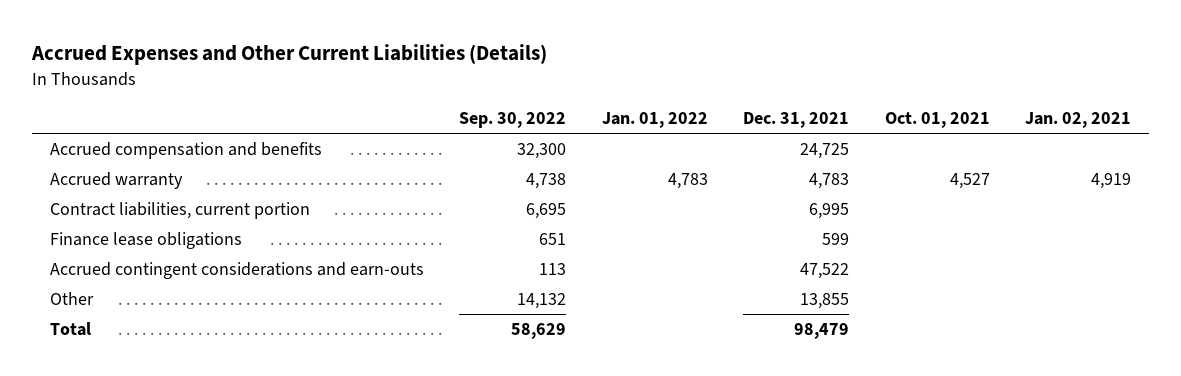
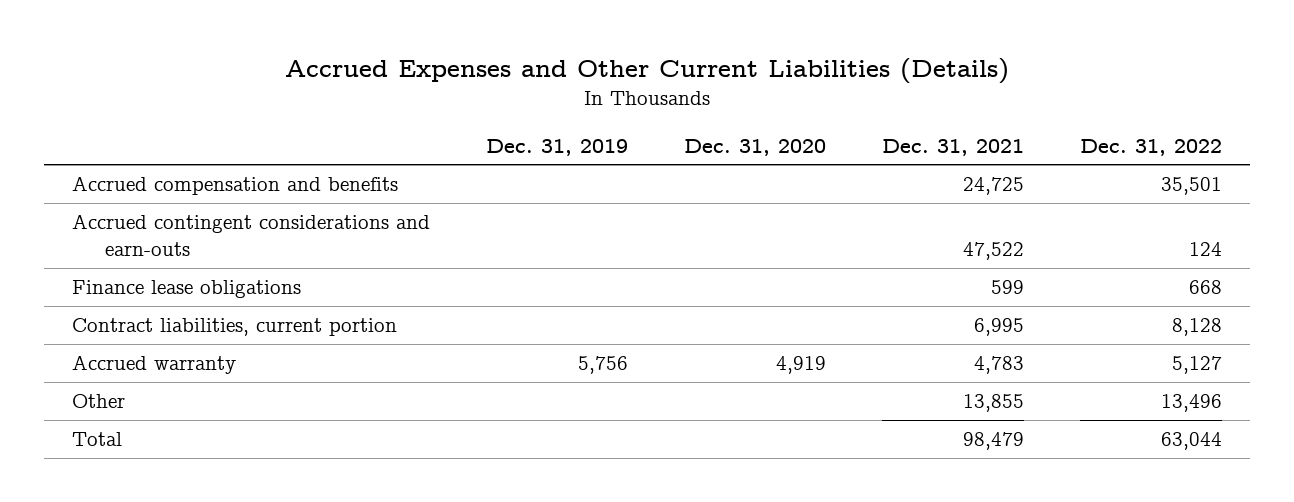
[459,112,567,129] Sep. 30, 2022 -> none
[601,112,708,129] Jan. 01, 2022 -> none
[884,112,990,129] Oct. 01, 2021 -> none
[1025,112,1132,129] Jan. 02, 2021 -> none
none -> [486,138,629,156] Dec. 31, 2019
none -> [684,138,827,156] Dec. 31, 2020
none -> [1080,138,1223,156] Dec. 31, 2022
[49,232,242,250] Finance lease obligations -> [72,280,302,299] Finance lease obligations
[49,202,310,220] Contract liabilities, current portion -> [72,318,398,337] Contract liabilities, current portion
[49,172,183,190] Accrued warranty -> [72,355,237,375] Accrued warranty

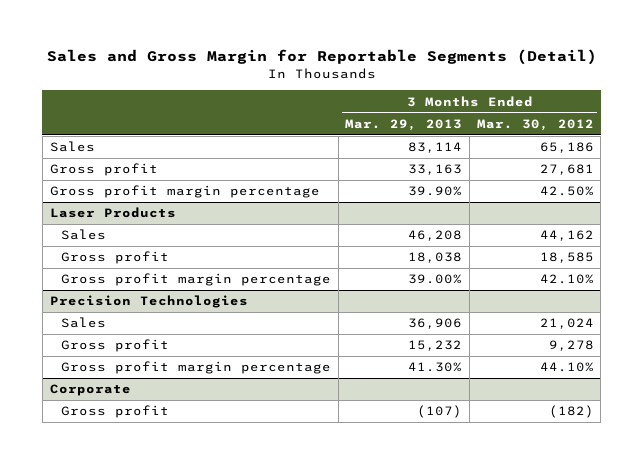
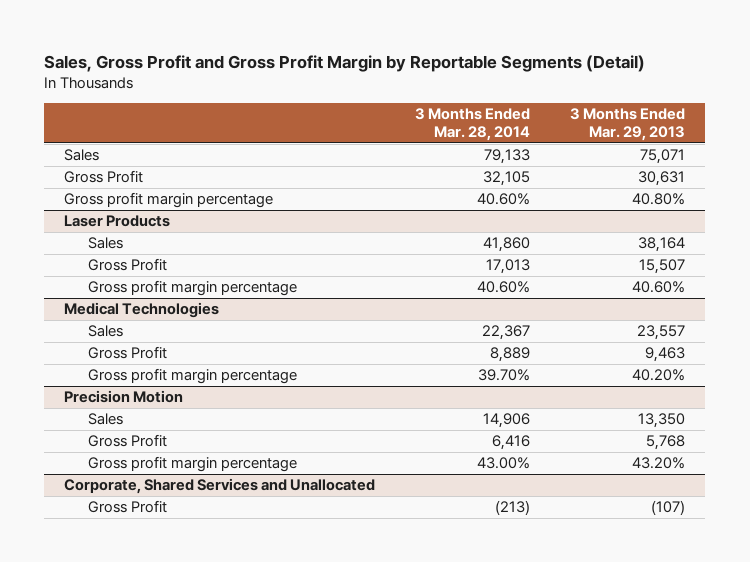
[46,49,597,66] Sales and Gross Margin for Reportable Segments (Detail) -> [44,54,646,72] Sales, Gross Profit and Gross Profit Margin by Reportable Segments (Detail)
[476,118,594,131] Mar. 30, 2012 -> none
none -> [415,108,531,142] 3 Months Ended Mar. 28, 2014
[408,142,463,154] 83,114 -> [640,149,686,165] 75,071
[49,163,158,177] Gross profit -> [64,170,144,184] Gross Profit
[408,164,463,176] 33,163 -> [638,171,686,187] 30,631
[408,186,463,197] 39.90% -> [632,193,686,206] 40.80%
[49,295,248,309] Precision Technologies -> none
[49,384,131,397] Corporate -> none
[408,230,463,242] 46,208 -> [638,237,686,253] 38,164
[61,251,170,265] Gross profit -> [88,258,168,272] Gross Profit
[408,252,463,264] 18,038 -> [639,259,686,275] 15,507
[408,274,463,285] 39.00% -> [632,281,686,294] 40.60%
none -> [64,302,220,319] Medical Technologies
[408,318,463,330] 36,906 -> [637,325,686,341] 23,557
[61,339,170,353] Gross profit -> [88,346,168,360] Gross Profit
[408,340,463,352] 15,232 -> [645,347,686,363] 9,463
[408,362,463,373] 41.30% -> [632,369,686,382] 40.20%
none -> [64,390,184,404] Precision Motion
none -> [88,413,124,426] Sales
[61,405,170,419] Gross profit -> [88,434,168,448] Gross Profit
[417,405,463,419] (107) -> [646,435,686,451] 5,768
none -> [88,456,298,473] Gross profit margin percentage
none -> [64,478,376,495] Corporate, Shared Services and Unallocated
none -> [88,500,168,514] Gross Profit

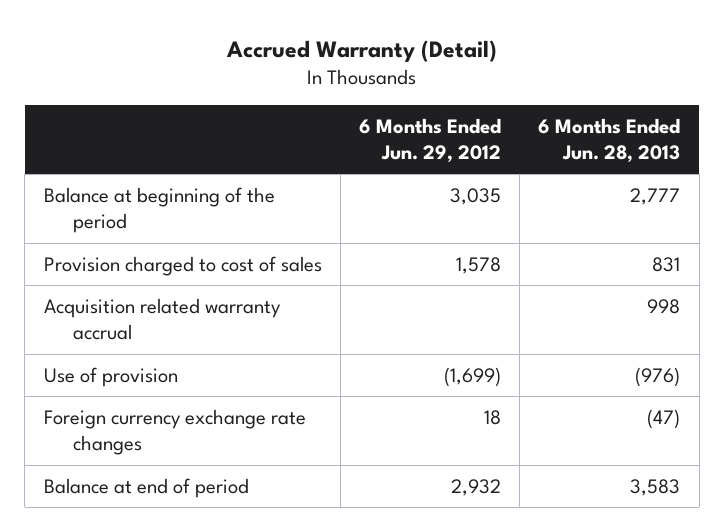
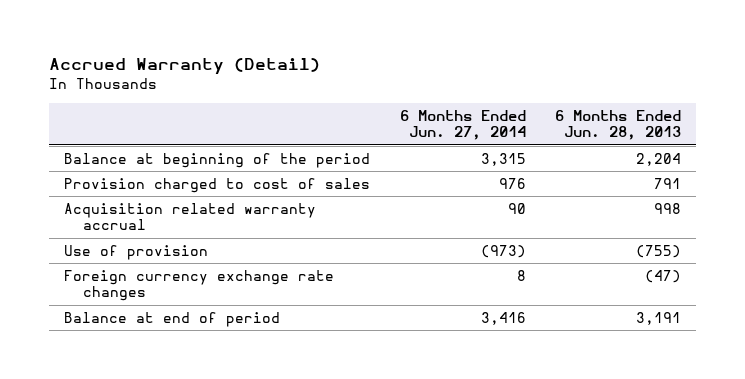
[359,117,502,163] 6 Months Ended Jun. 29, 2012 -> none
none -> [399,109,526,141] 6 Months Ended Jun. 27, 2014
[630,187,681,205] 2,777 -> [636,153,682,167] 2,204
[652,256,681,272] 831 -> [654,178,682,190] 791
[635,366,681,387] (976) -> [636,245,682,259] (755)
[630,478,681,496] 3,583 -> [636,312,682,326] 3,191

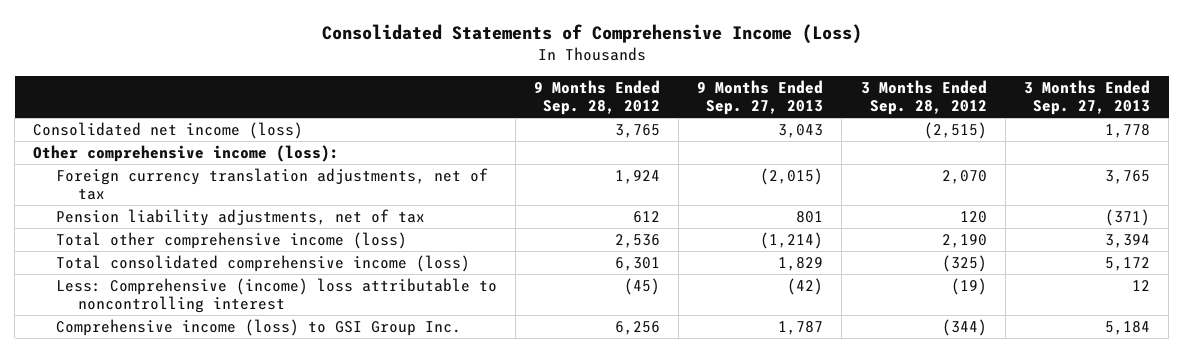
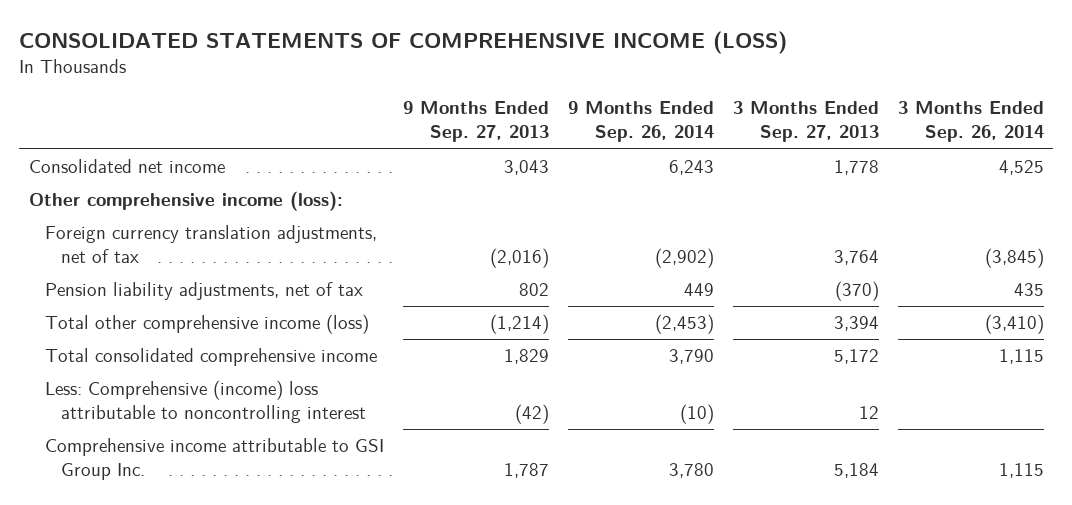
[321,24,862,45] Consolidated Statements of Comprehensive Income (Loss) -> [19,30,788,54] CONSOLIDATED STATEMENTS OF COMPREHENSIVE INCOME (LOSS)
[533,80,660,116] 9 Months Ended Sep. 28, 2012 -> none
[860,80,987,116] 3 Months Ended Sep. 28, 2012 -> none
none -> [567,101,714,143] 9 Months Ended Sep. 26, 2014
none -> [897,101,1044,143] 3 Months Ended Sep. 26, 2014
[33,122,304,140] Consolidated net income (loss) -> [28,159,225,174] Consolidated net income
[760,168,824,186] (2,015) -> [489,248,549,269] (2,016)
[1104,170,1150,185] 3,765 -> [833,250,879,266] 3,764
[796,211,824,224] 801 -> [518,283,549,297] 802
[1104,209,1150,227] (371) -> [834,281,879,302] (370)
[55,255,470,273] Total consolidated comprehensive income (loss) -> [44,348,377,367] Total consolidated comprehensive income
[55,319,461,337] Comprehensive income (loss) to GSI Group Inc. -> [44,438,384,481] Comprehensive income attributable to GSI Group Inc.

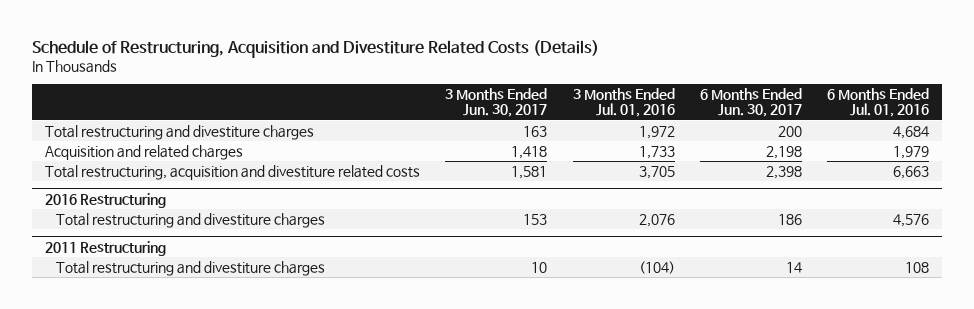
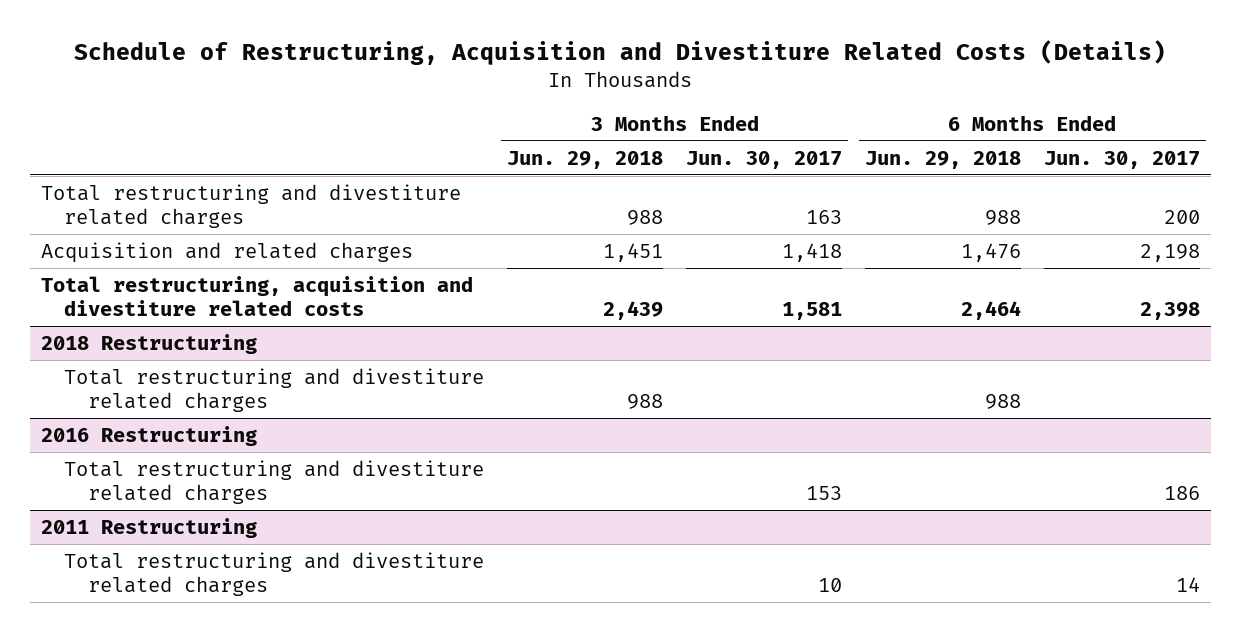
[572,87,675,118] 3 Months Ended Jul. 01, 2016 -> none
[827,87,930,118] 6 Months Ended Jul. 01, 2016 -> none
none -> [507,150,664,169] Jun. 29, 2018
none -> [865,150,1022,169] Jun. 29, 2018
[44,124,314,140] Total restructuring and divestiture charges -> [41,183,462,229] Total restructuring and divestiture related charges
none -> [41,333,258,354] 2018 Restructuring
none -> [64,367,485,413] Total restructuring and divestiture related charges
[55,212,325,228] Total restructuring and divestiture charges -> [64,459,485,505] Total restructuring and divestiture related charges
[55,260,325,276] Total restructuring and divestiture charges -> [64,551,485,597] Total restructuring and divestiture related charges

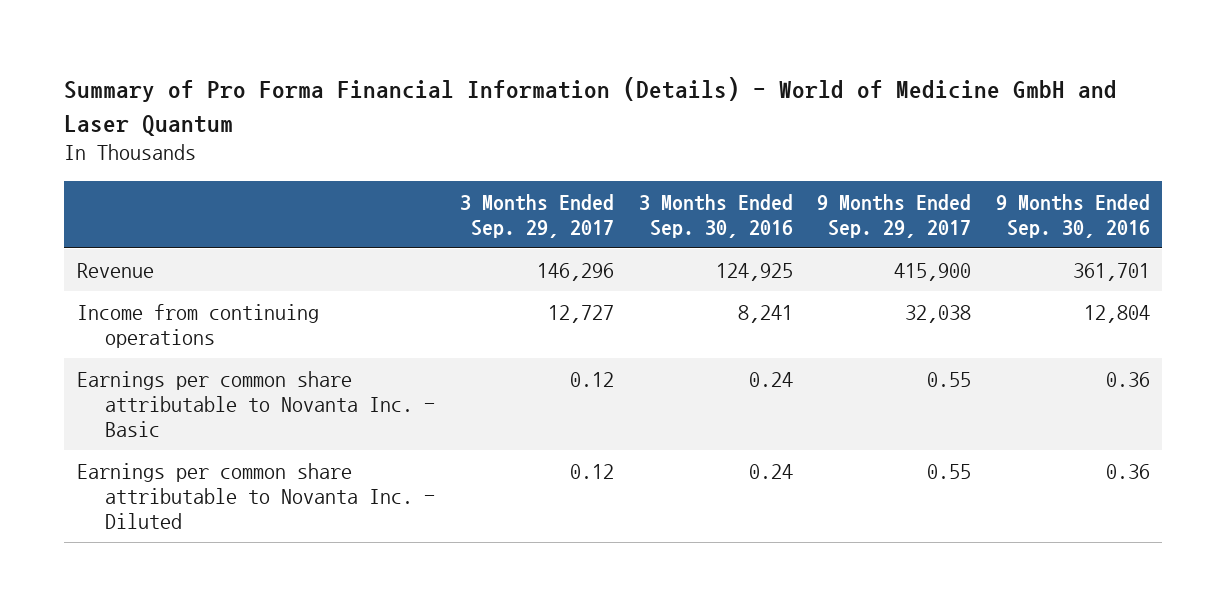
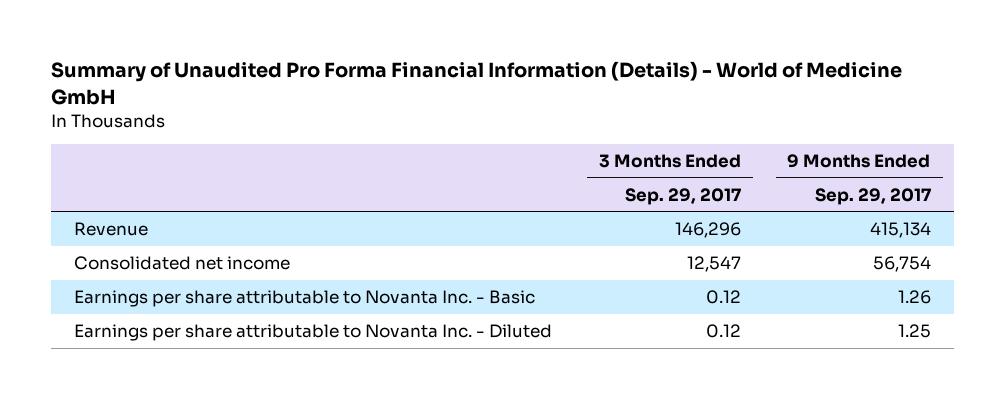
[64,77,1118,136] Summary of Pro Forma Financial Information (Details) - World of Medicine GmbH and Laser Quantum -> [50,61,902,105] Summary of Unaudited Pro Forma Financial Information (Details) - World of Medicine GmbH
[638,193,793,238] 3 Months Ended Sep. 30, 2016 -> none
[996,193,1151,238] 9 Months Ended Sep. 30, 2016 -> none
[76,303,319,349] Income from continuing operations -> none
[894,262,972,281] 415,900 -> [869,222,931,239] 415,134
none -> [74,256,291,271] Consolidated net income
[76,370,436,438] Earnings per common share attributable to Novanta Inc. - Basic -> [74,290,536,308] Earnings per share attributable to Novanta Inc. - Basic
[927,371,972,387] 0.55 -> [897,290,931,305] 1.26
[76,462,436,530] Earnings per common share attributable to Novanta Inc. - Diluted -> [74,324,553,342] Earnings per share attributable to Novanta Inc. - Diluted
[927,463,972,479] 0.55 -> [897,324,931,339] 1.25

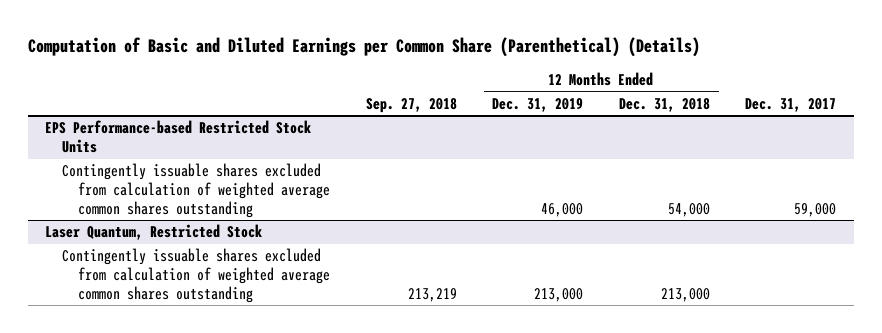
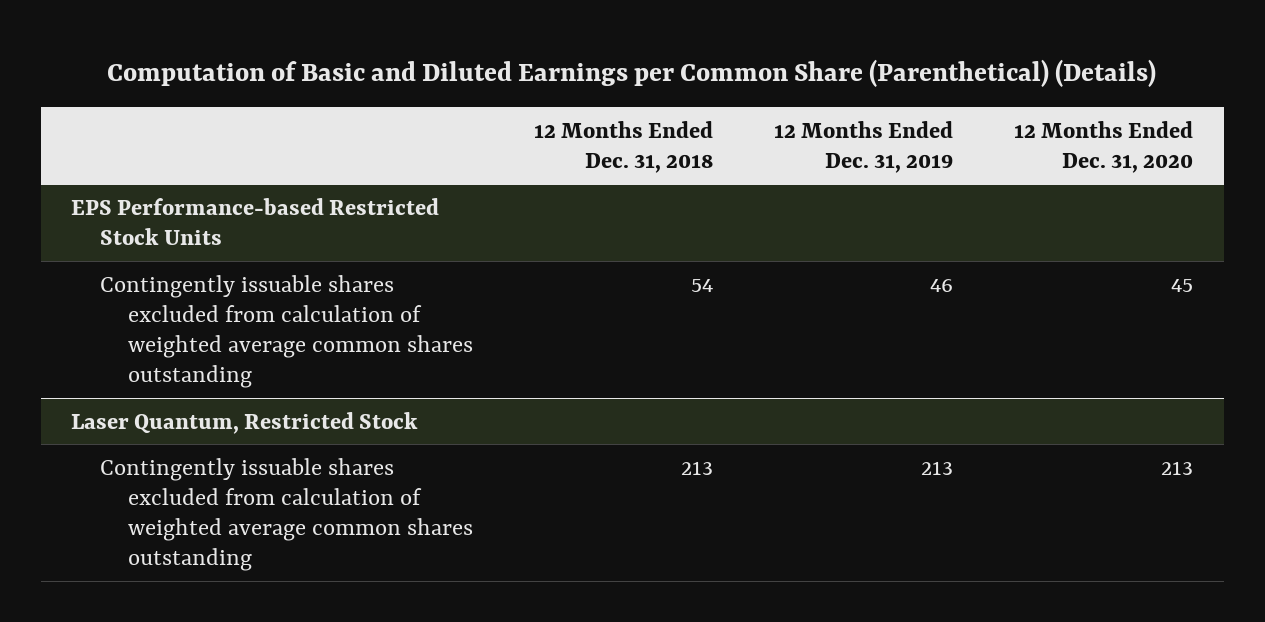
[365,97,457,113] Sep. 27, 2018 -> none
[745,97,837,112] Dec. 31, 2017 -> none
none -> [1014,120,1194,173] 12 Months Ended Dec. 31, 2020
[541,202,584,217] 46,000 -> [930,278,954,292] 46
[667,202,710,217] 54,000 -> [690,278,713,292] 54
[534,287,584,302] 213,000 -> [921,460,954,475] 213
[660,287,710,302] 213,000 -> [680,460,713,475] 213

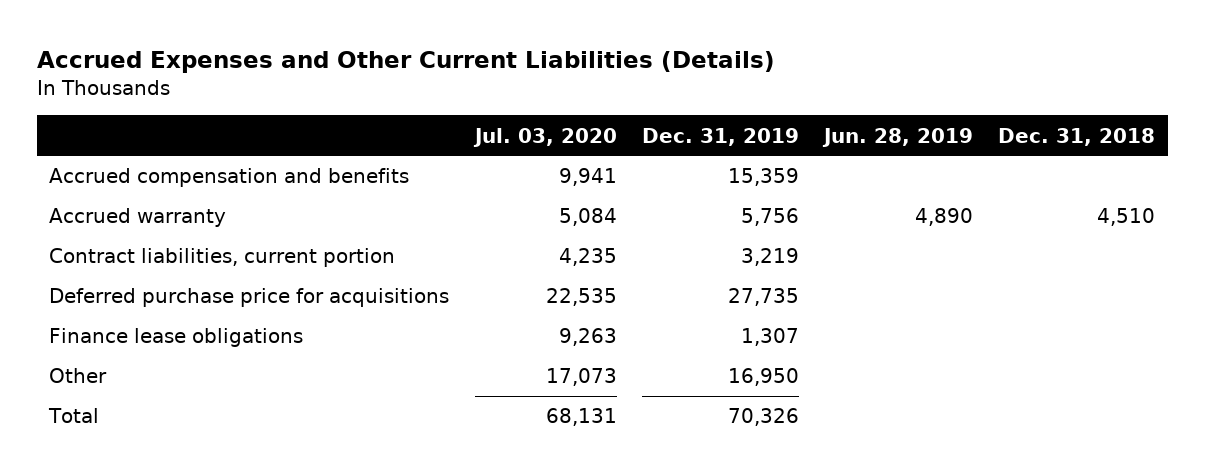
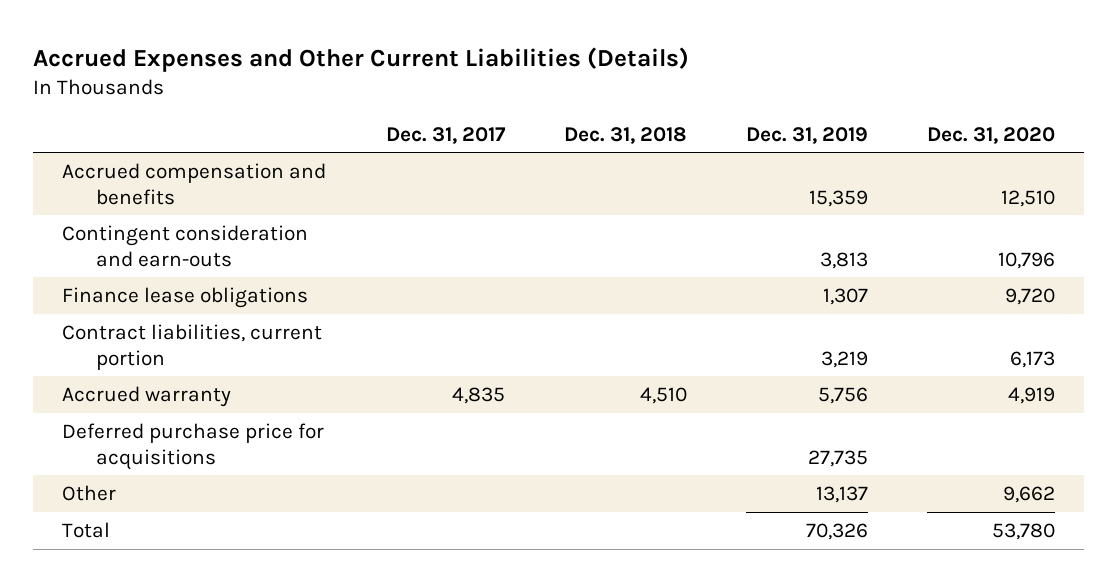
[472,127,617,147] Jul. 03, 2020 -> none
[822,127,974,147] Jun. 28, 2019 -> none
none -> [385,126,506,144] Dec. 31, 2017
none -> [926,126,1055,144] Dec. 31, 2020
none -> [62,225,309,267] Contingent consideration and earn-outs
[49,328,304,348] Finance lease obligations -> [62,287,309,309] Finance lease obligations
[49,208,227,228] Accrued warranty -> [62,386,232,408] Accrued warranty
[727,368,799,387] 16,950 -> [815,486,868,504] 13,137

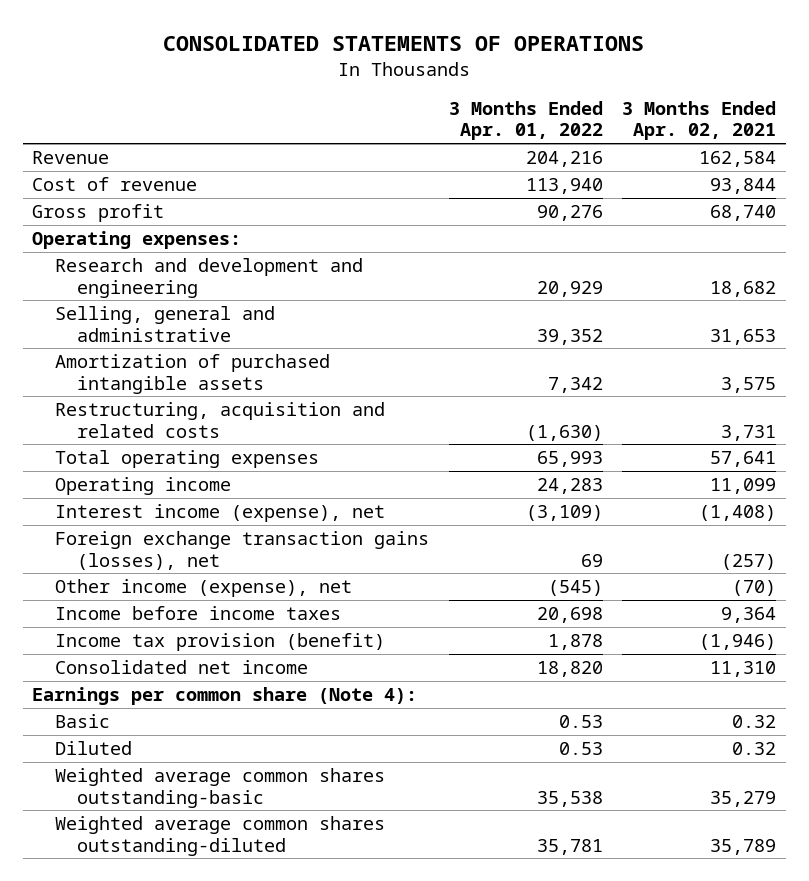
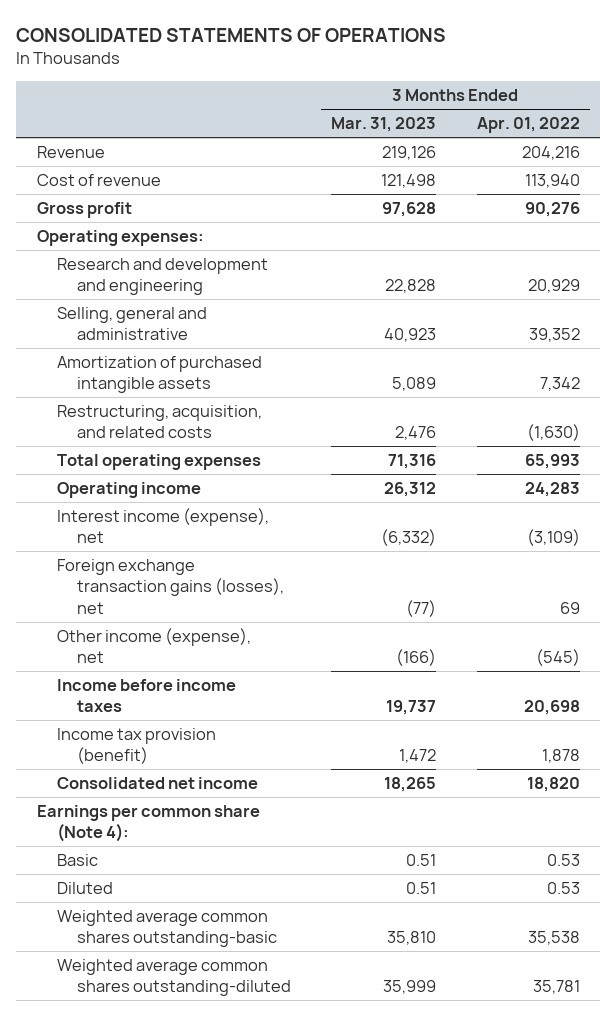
[622,100,777,141] 3 Months Ended Apr. 02, 2021 -> none
none -> [331,117,437,133] Mar. 31, 2023
[54,402,385,438] Restructuring, acquisition and related costs -> [56,405,262,439] Restructuring, acquisition, and related costs

